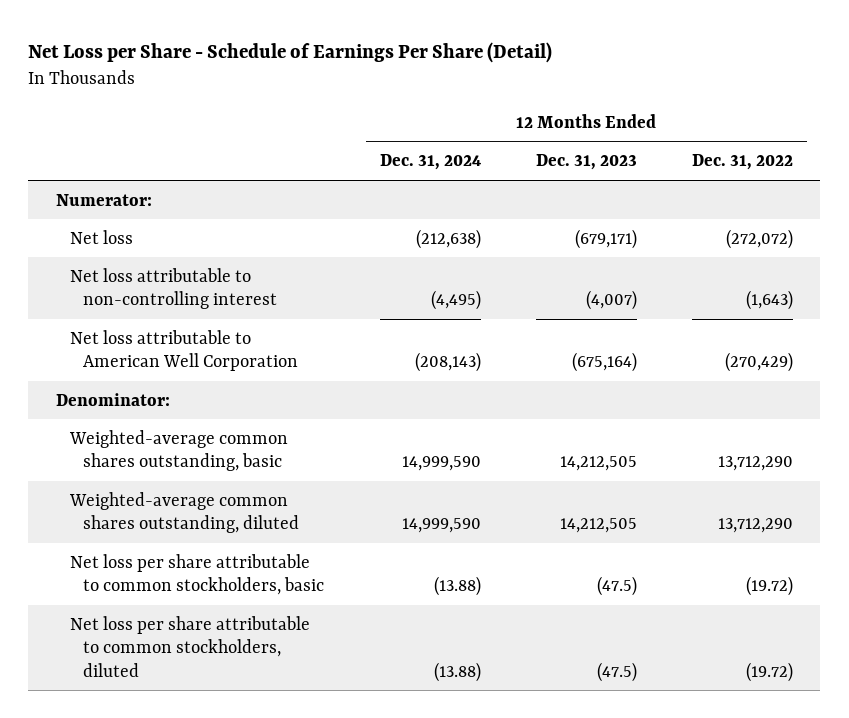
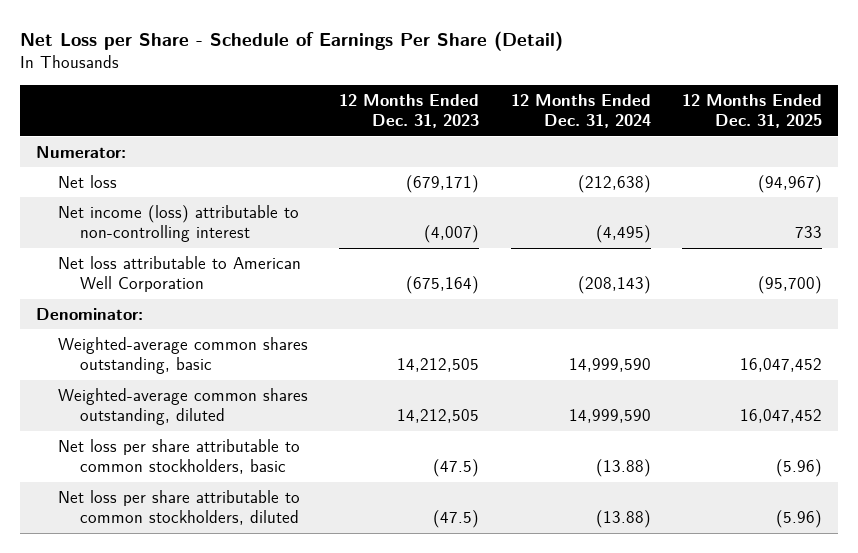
[691,154,793,171] Dec. 31, 2022 -> none
none -> [681,94,822,129] 12 Months Ended Dec. 31, 2025
[69,267,278,310] Net loss attributable to non-controlling interest -> [58,204,300,243] Net income (loss) attributable to non-controlling interest

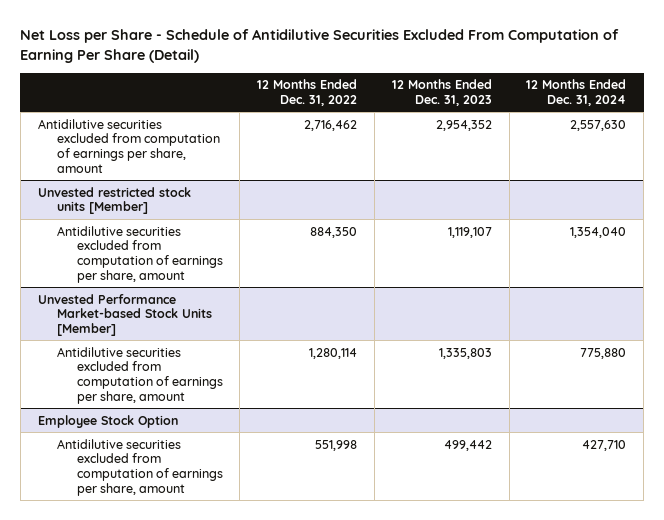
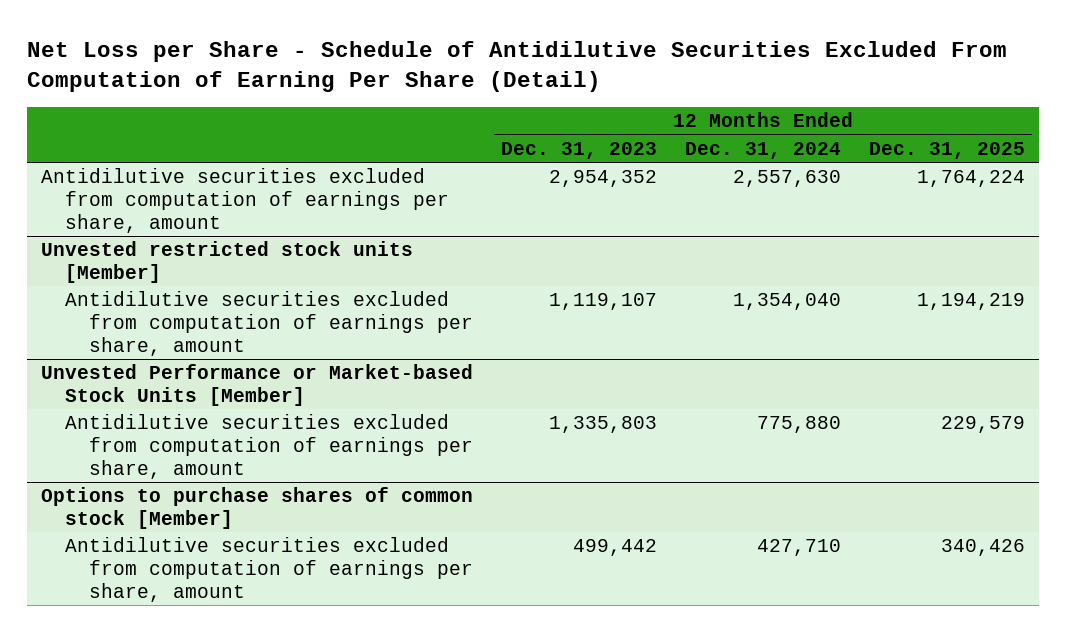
[257,79,358,106] 12 Months Ended Dec. 31, 2022 -> none
none -> [869,141,1026,159] Dec. 31, 2025
[37,293,213,336] Unvested Performance Market-based Stock Units [Member] -> [40,364,473,406] Unvested Performance or Market-based Stock Units [Member]
[37,414,178,428] Employee Stock Option -> [40,487,473,529] Options to purchase shares of common stock [Member]

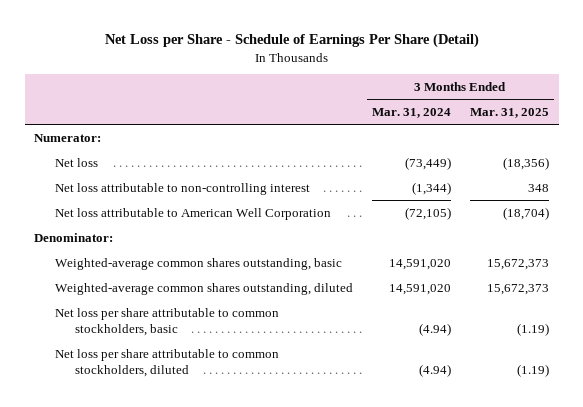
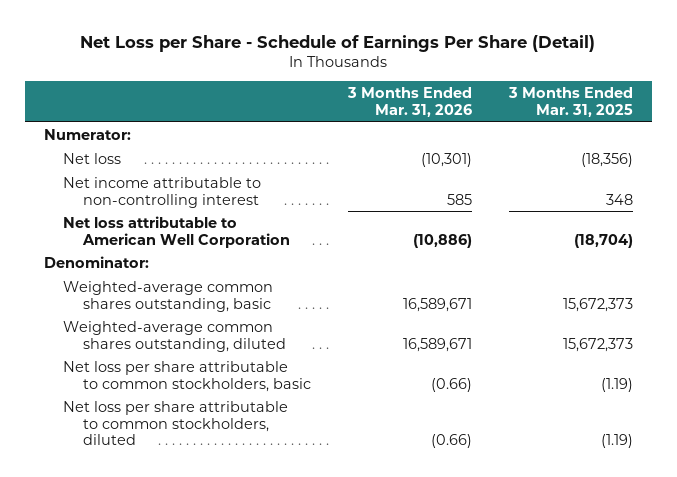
[371,107,451,118] Mar. 31, 2024 -> none
none -> [346,87,472,118] 3 Months Ended Mar. 31, 2026
[54,182,310,195] Net loss attributable to non-controlling interest -> [63,176,262,208] Net income attributable to non-controlling interest

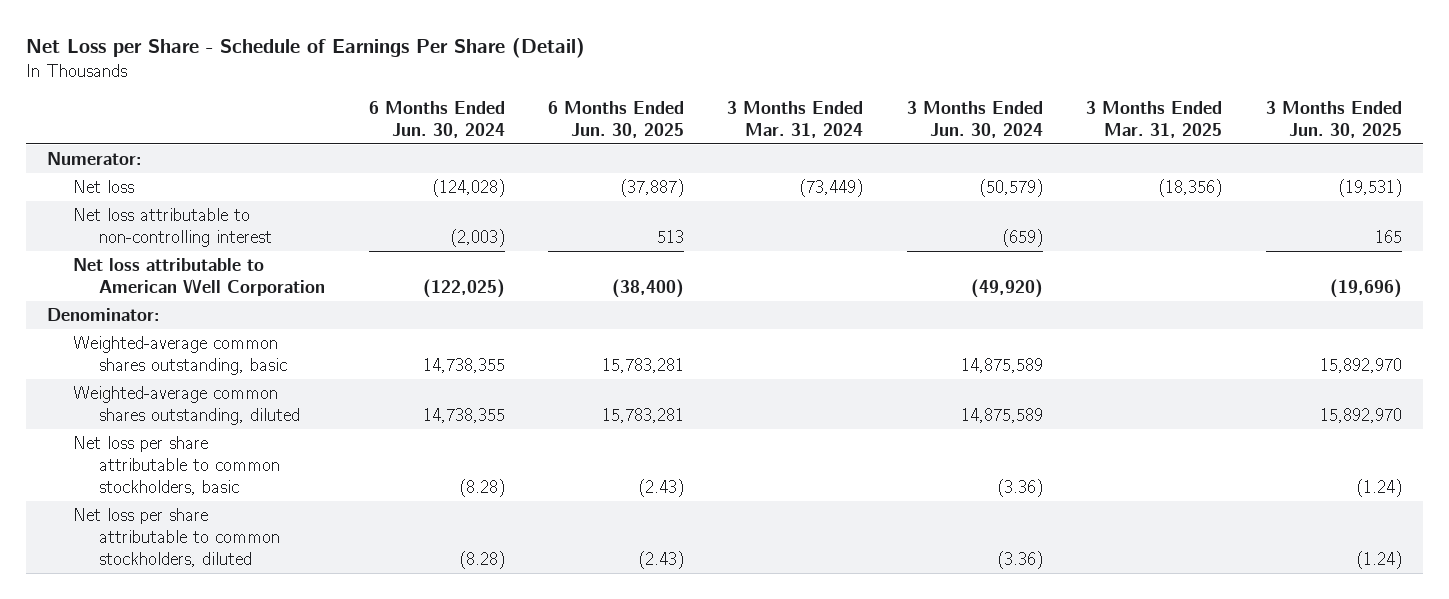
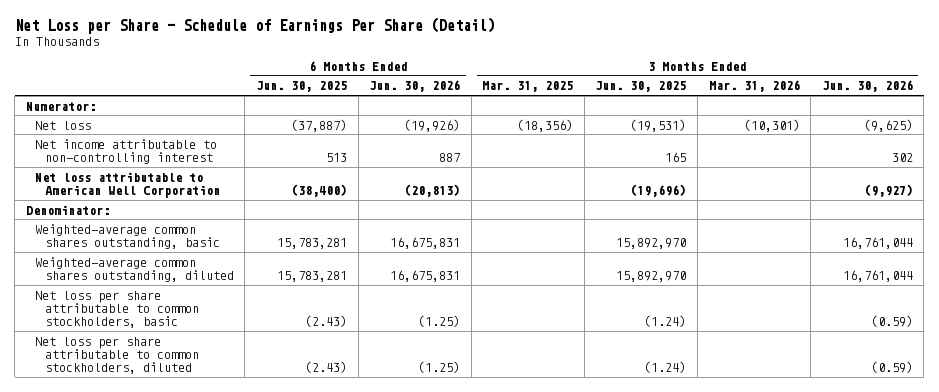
[368,101,505,139] 6 Months Ended Jun. 30, 2024 -> none
[727,101,864,139] 3 Months Ended Mar. 31, 2024 -> none
[906,101,1043,139] 3 Months Ended Jun. 30, 2024 -> none
none -> [369,80,461,93] Jun. 30, 2026
none -> [708,80,800,93] Mar. 31, 2026
none -> [821,80,913,93] Jun. 30, 2026
[73,207,273,247] Net loss attributable to non-controlling interest -> [35,138,218,164] Net income attributable to non-controlling interest

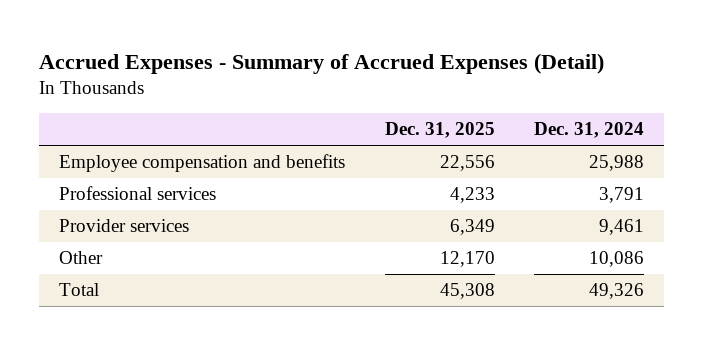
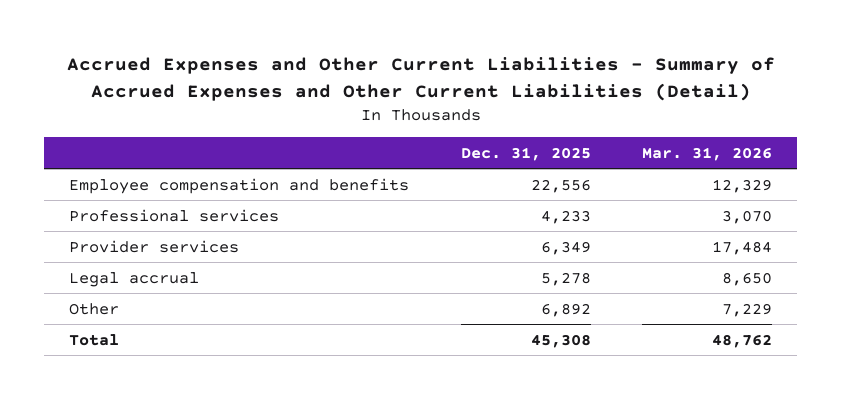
[38,52,604,74] Accrued Expenses - Summary of Accrued Expenses (Detail) -> [66,57,775,101] Accrued Expenses and Other Current Liabilities - Summary of Accrued Expenses and Other Current Liabilities (Detail)
[534,122,645,139] Dec. 31, 2024 -> none
none -> [641,146,772,161] Mar. 31, 2026
none -> [69,271,200,287] Legal accrual
[439,251,495,268] 12,170 -> [540,302,591,317] 6,892

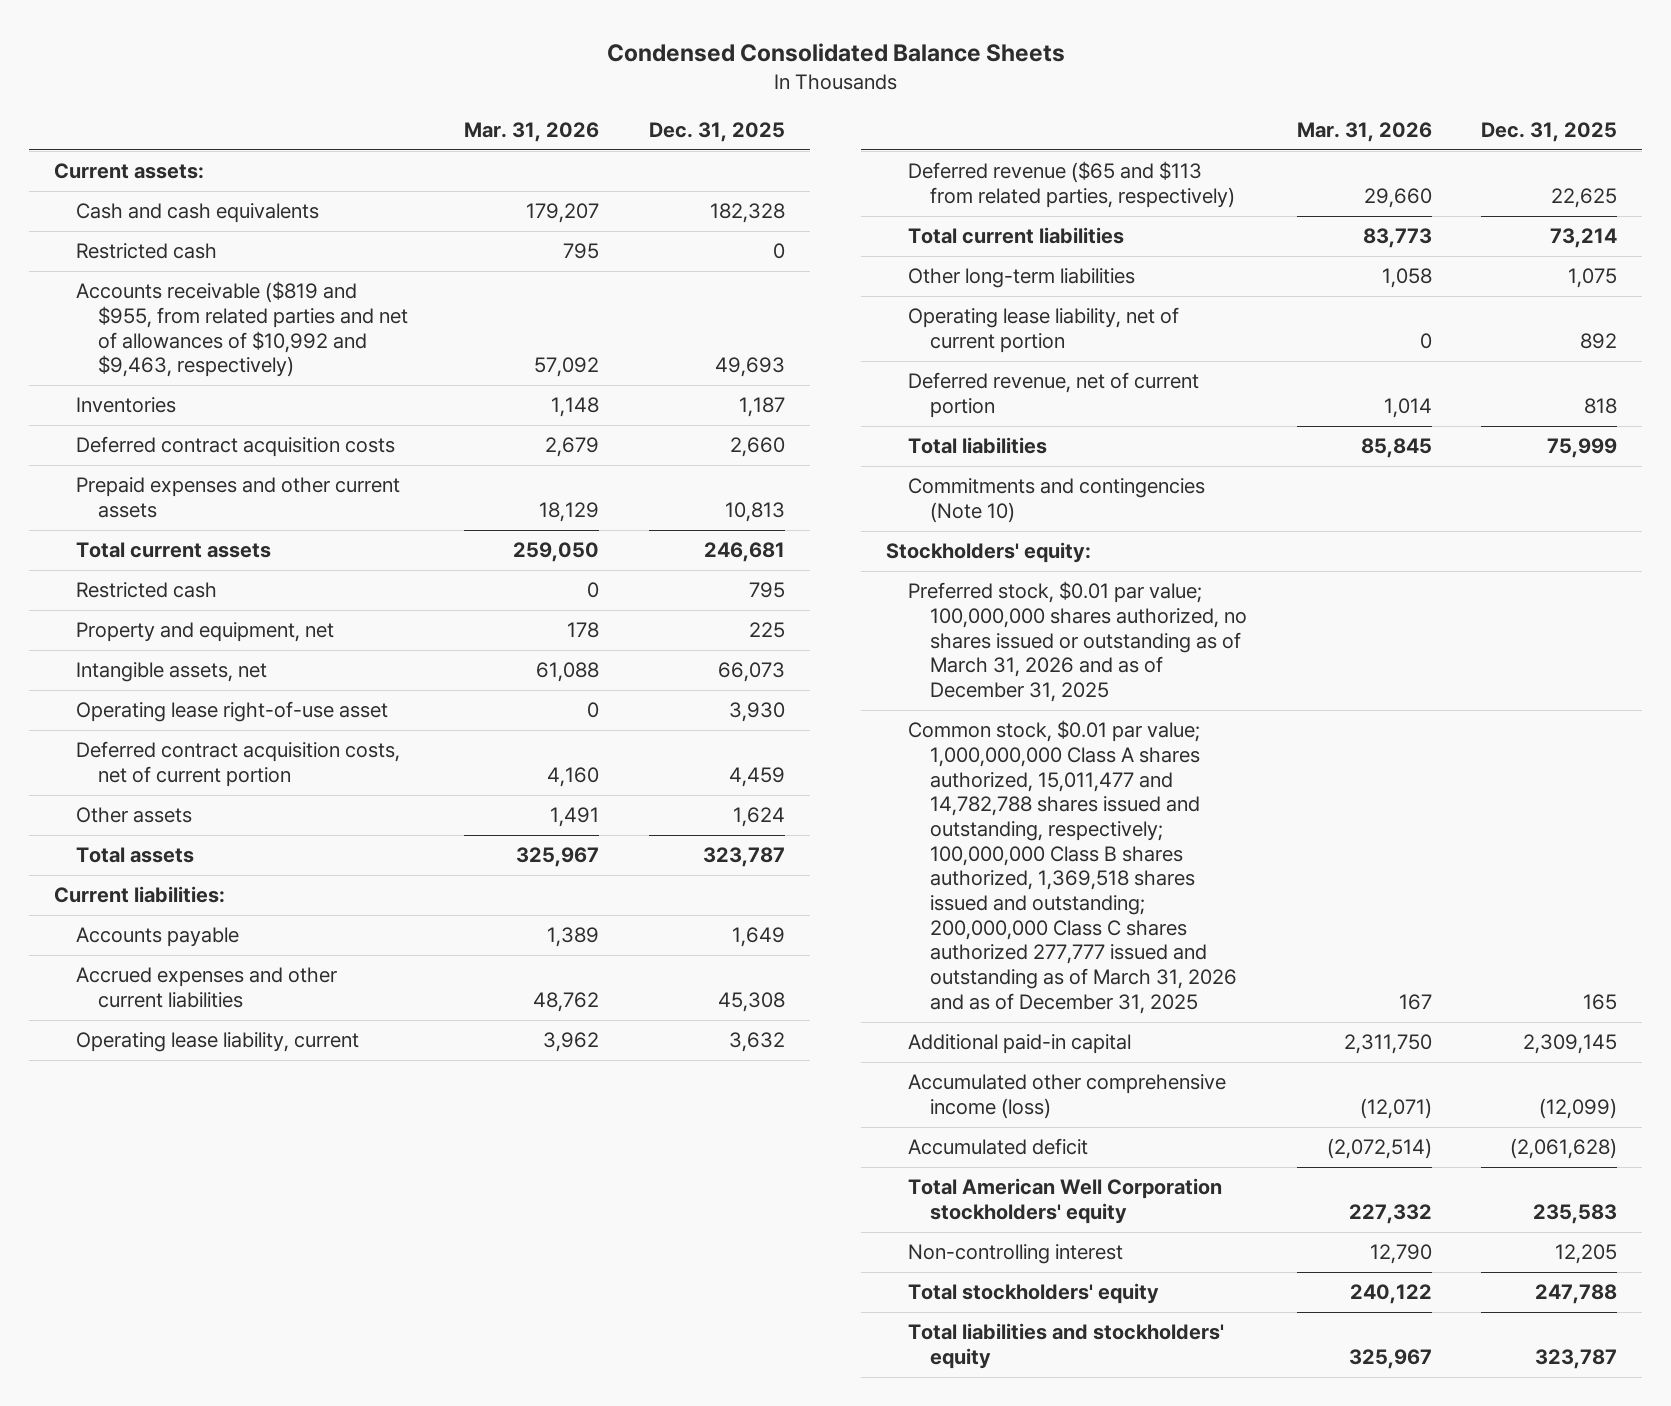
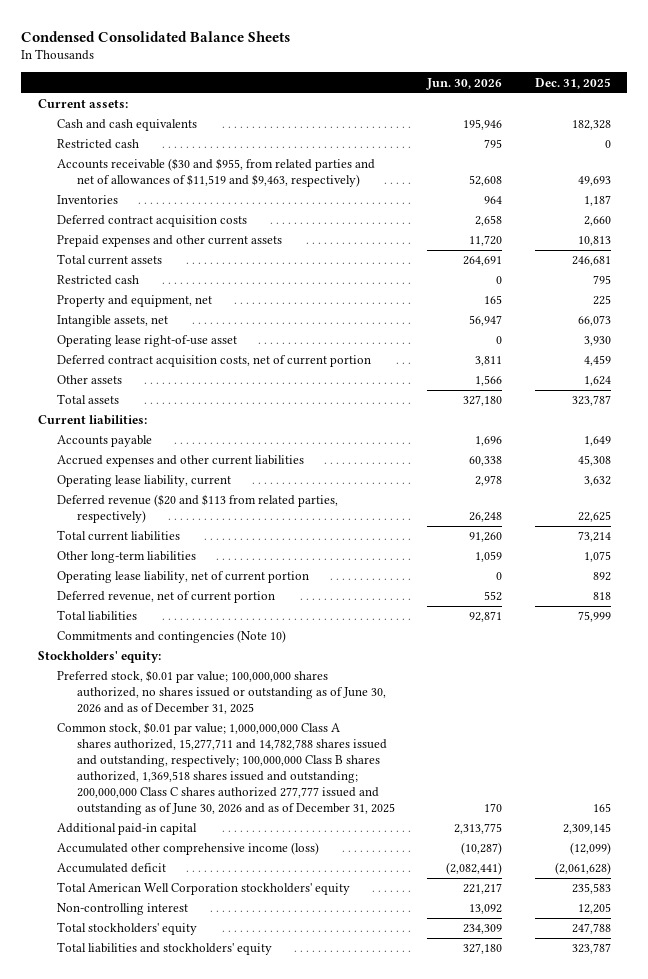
[464,121,600,142] Mar. 31, 2026 -> none
none -> [426,77,503,90] Jun. 30, 2026
[75,281,408,378] Accounts receivable ($819 and $955, from related parties and net of allowances of $10,992 and $9,463, respectively) -> [57,158,376,188] Accounts receivable ($30 and $955, from related parties and net of allowances of $11,519 and $9,463, respectively)
[908,161,1235,209] Deferred revenue ($65 and $113 from related parties, respectively) -> [57,494,339,524] Deferred revenue ($20 and $113 from related parties, respectively)
[908,581,1247,703] Preferred stock, $0.01 par value; 100,000,000 shares authorized, no shares issued or outstanding as of March 31, 2026 and as of December 31, 2025 -> [57,670,386,715] Preferred stock, $0.01 par value; 100,000,000 shares authorized, no shares issued or outstanding as of June 30, 2026 and as of December 31, 2025
[908,720,1237,1014] Common stock, $0.01 par value; 1,000,000,000 Class A shares authorized, 15,011,477 and 14,782,788 shares issued and outstanding, respectively; 100,000,000 Class B shares authorized, 1,369,518 shares issued and outstanding; 200,000,000 Class C shares authorized 277,777 issued and outstanding as of March 31, 2026 and as of December 31, 2025 -> [57,722,395,816] Common stock, $0.01 par value; 1,000,000,000 Class A shares authorized, 15,277,711 and 14,782,788 shares issued and outstanding, respectively; 100,000,000 Class B shares authorized, 1,369,518 shares issued and outstanding; 200,000,000 Class C shares authorized 277,777 issued and outstanding as of June 30, 2026 and as of December 31, 2025

